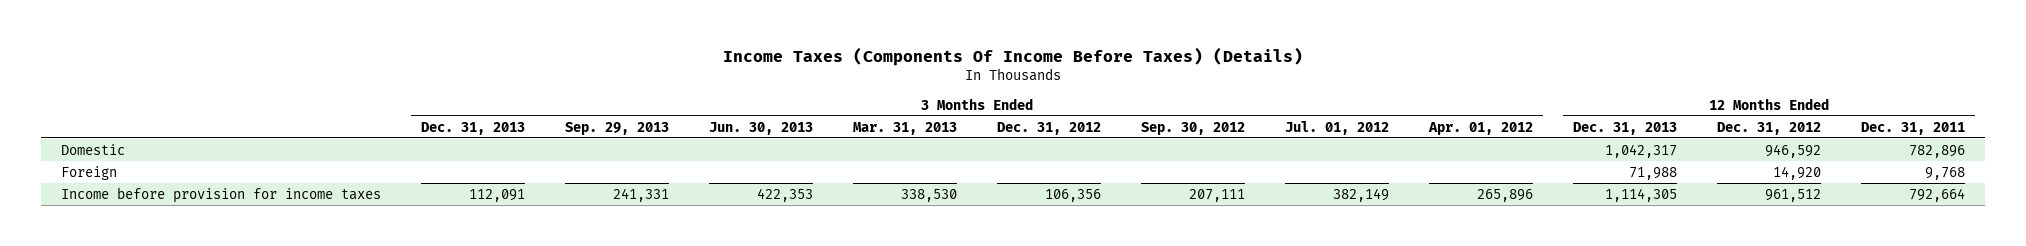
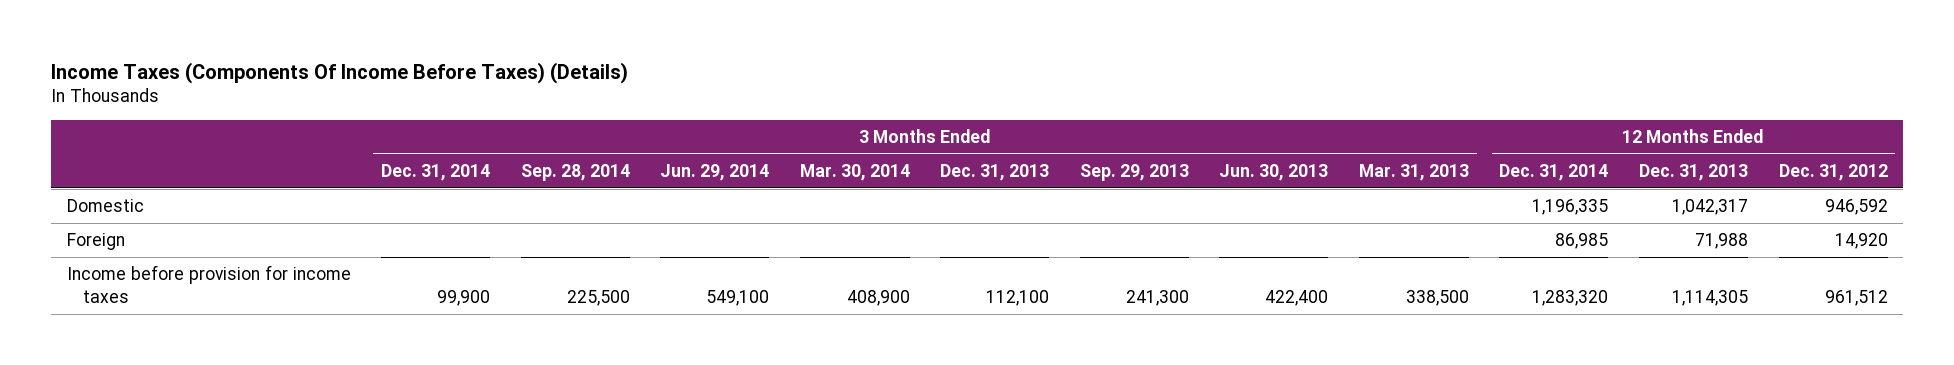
[996,121,1101,135] Dec. 31, 2012 -> none
[1141,121,1246,135] Sep. 30, 2012 -> none
[1285,120,1390,135] Jul. 01, 2012 -> none
[1428,121,1534,135] Apr. 01, 2012 -> none
[1861,121,1966,135] Dec. 31, 2011 -> none
none -> [381,164,491,182] Dec. 31, 2014
none -> [520,164,630,182] Sep. 28, 2014
none -> [660,164,770,182] Jun. 29, 2014
none -> [799,164,910,182] Mar. 30, 2014
none -> [1499,164,1609,182] Dec. 31, 2014
[468,188,525,202] 112,091 -> [986,289,1050,306] 112,100
[612,187,669,202] 241,331 -> [1125,289,1189,306] 241,300
[756,187,813,202] 422,353 -> [1265,289,1329,306] 422,400
[900,188,957,202] 338,530 -> [1405,289,1469,306] 338,500

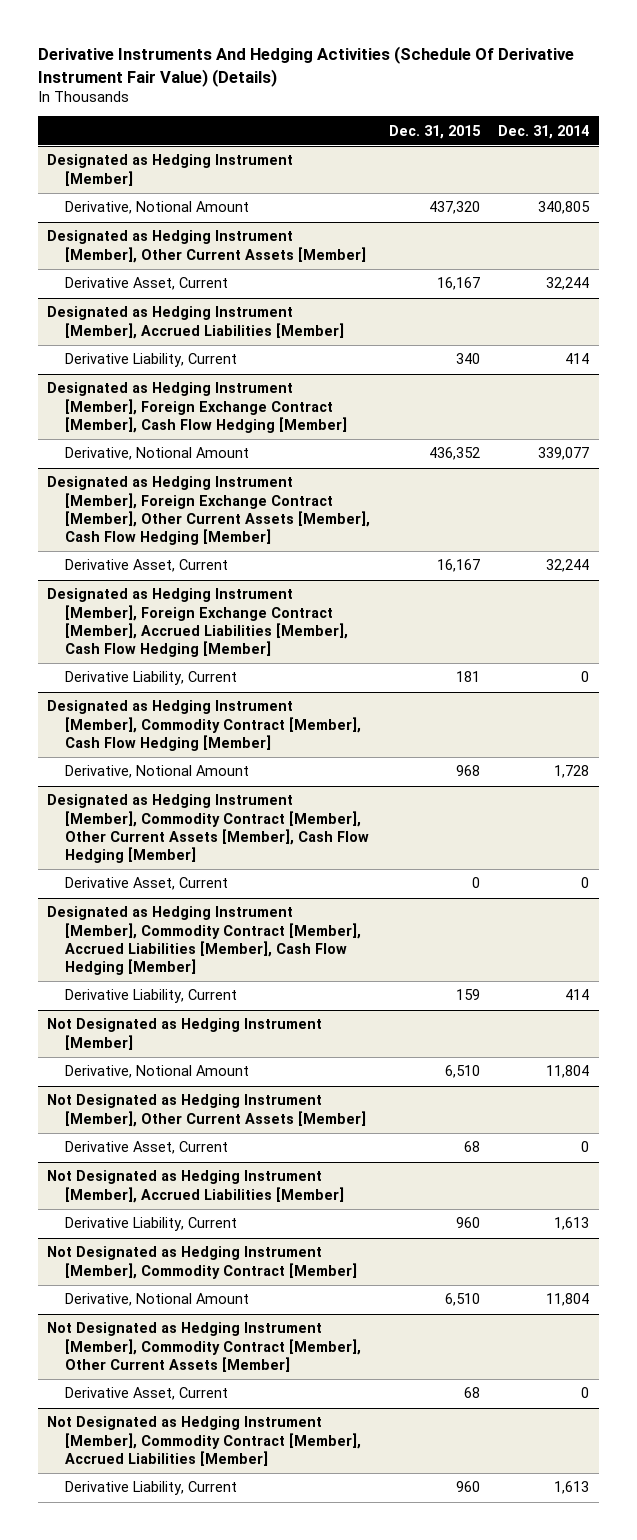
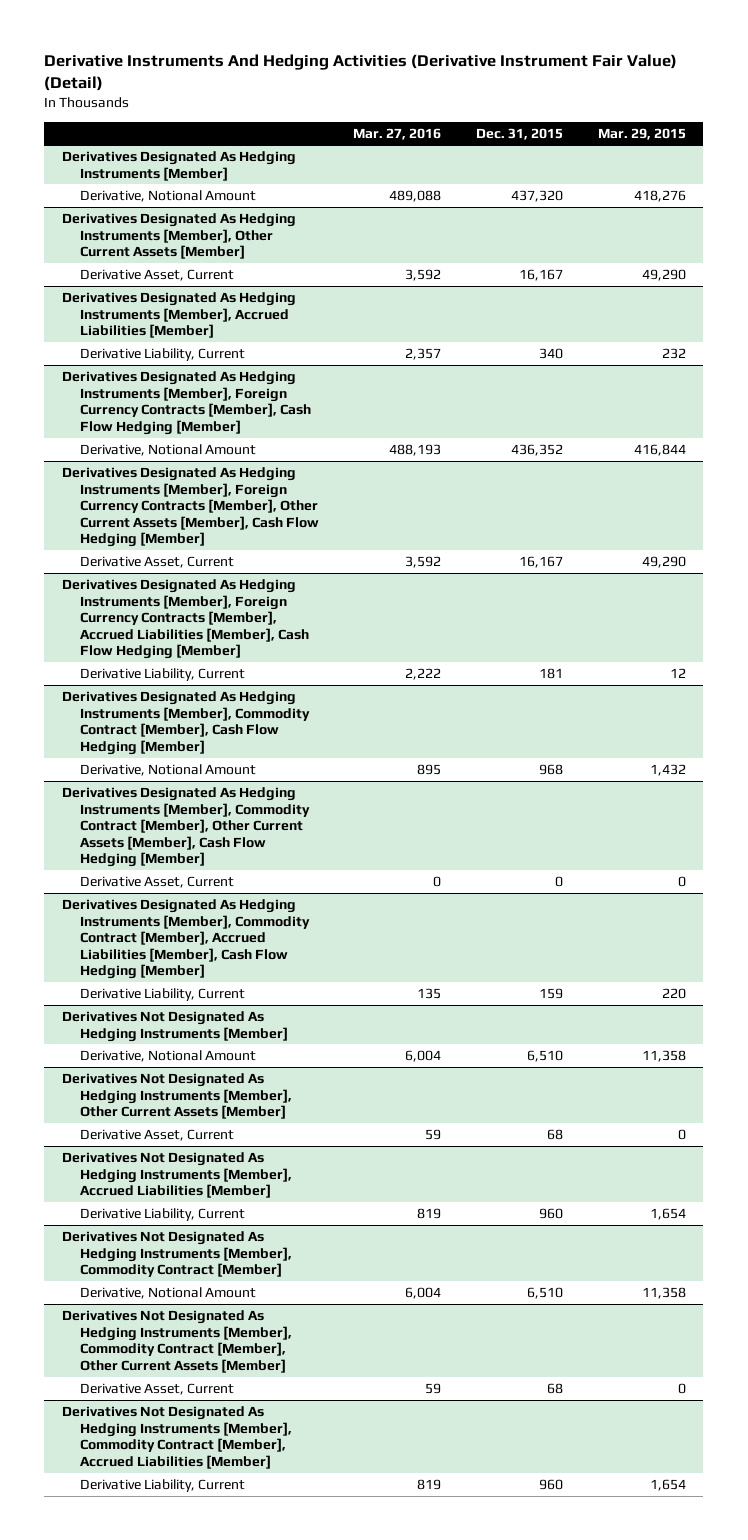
[37,46,574,87] Derivative Instruments And Hedging Activities (Schedule Of Derivative Instrument Fair Value) (Details) -> [44,54,678,92] Derivative Instruments And Hedging Activities (Derivative Instrument Fair Value) (Detail)
[498,124,590,139] Dec. 31, 2014 -> none
none -> [353,127,442,140] Mar. 27, 2016
none -> [597,127,686,140] Mar. 29, 2015
[47,154,294,186] Designated as Hedging Instrument [Member] -> [61,151,296,181] Derivatives Designated As Hedging Instruments [Member]
[47,230,366,263] Designated as Hedging Instrument [Member], Other Current Assets [Member] -> [61,213,296,260] Derivatives Designated As Hedging Instruments [Member], Other Current Assets [Member]
[47,306,344,339] Designated as Hedging Instrument [Member], Accrued Liabilities [Member] -> [61,292,296,339] Derivatives Designated As Hedging Instruments [Member], Accrued Liabilities [Member]
[47,382,347,433] Designated as Hedging Instrument [Member], Foreign Exchange Contract [Member], Cash Flow Hedging [Member] -> [61,371,311,435] Derivatives Designated As Hedging Instruments [Member], Foreign Currency Contracts [Member], Cash Flow Hedging [Member]
[47,476,370,546] Designated as Hedging Instrument [Member], Foreign Exchange Contract [Member], Other Current Assets [Member], Cash Flow Hedging [Member] -> [61,467,319,548] Derivatives Designated As Hedging Instruments [Member], Foreign Currency Contracts [Member], Other Current Assets [Member], Cash Flow Hedging [Member]
[47,588,348,658] Designated as Hedging Instrument [Member], Foreign Exchange Contract [Member], Accrued Liabilities [Member], Cash Flow Hedging [Member] -> [61,579,309,660] Derivatives Designated As Hedging Instruments [Member], Foreign Currency Contracts [Member], Accrued Liabilities [Member], Cash Flow Hedging [Member]
[47,700,361,751] Designated as Hedging Instrument [Member], Commodity Contract [Member], Cash Flow Hedging [Member] -> [61,691,310,755] Derivatives Designated As Hedging Instruments [Member], Commodity Contract [Member], Cash Flow Hedging [Member]
[47,794,369,864] Designated as Hedging Instrument [Member], Commodity Contract [Member], Other Current Assets [Member], Cash Flow Hedging [Member] -> [61,787,310,868] Derivatives Designated As Hedging Instruments [Member], Commodity Contract [Member], Other Current Assets [Member], Cash Flow Hedging [Member]
[47,906,361,976] Designated as Hedging Instrument [Member], Commodity Contract [Member], Accrued Liabilities [Member], Cash Flow Hedging [Member] -> [61,899,310,980] Derivatives Designated As Hedging Instruments [Member], Commodity Contract [Member], Accrued Liabilities [Member], Cash Flow Hedging [Member]
[47,1018,323,1050] Not Designated as Hedging Instrument [Member] -> [61,1011,288,1042] Derivatives Not Designated As Hedging Instruments [Member]
[47,1094,366,1127] Not Designated as Hedging Instrument [Member], Other Current Assets [Member] -> [61,1073,292,1120] Derivatives Not Designated As Hedging Instruments [Member], Other Current Assets [Member]
[47,1170,344,1203] Not Designated as Hedging Instrument [Member], Accrued Liabilities [Member] -> [61,1152,292,1199] Derivatives Not Designated As Hedging Instruments [Member], Accrued Liabilities [Member]
[47,1246,357,1279] Not Designated as Hedging Instrument [Member], Commodity Contract [Member] -> [61,1231,292,1278] Derivatives Not Designated As Hedging Instruments [Member], Commodity Contract [Member]
[47,1322,361,1372] Not Designated as Hedging Instrument [Member], Commodity Contract [Member], Other Current Assets [Member] -> [61,1310,292,1373] Derivatives Not Designated As Hedging Instruments [Member], Commodity Contract [Member], Other Current Assets [Member]
[47,1416,361,1466] Not Designated as Hedging Instrument [Member], Commodity Contract [Member], Accrued Liabilities [Member] -> [61,1406,292,1469] Derivatives Not Designated As Hedging Instruments [Member], Commodity Contract [Member], Accrued Liabilities [Member]

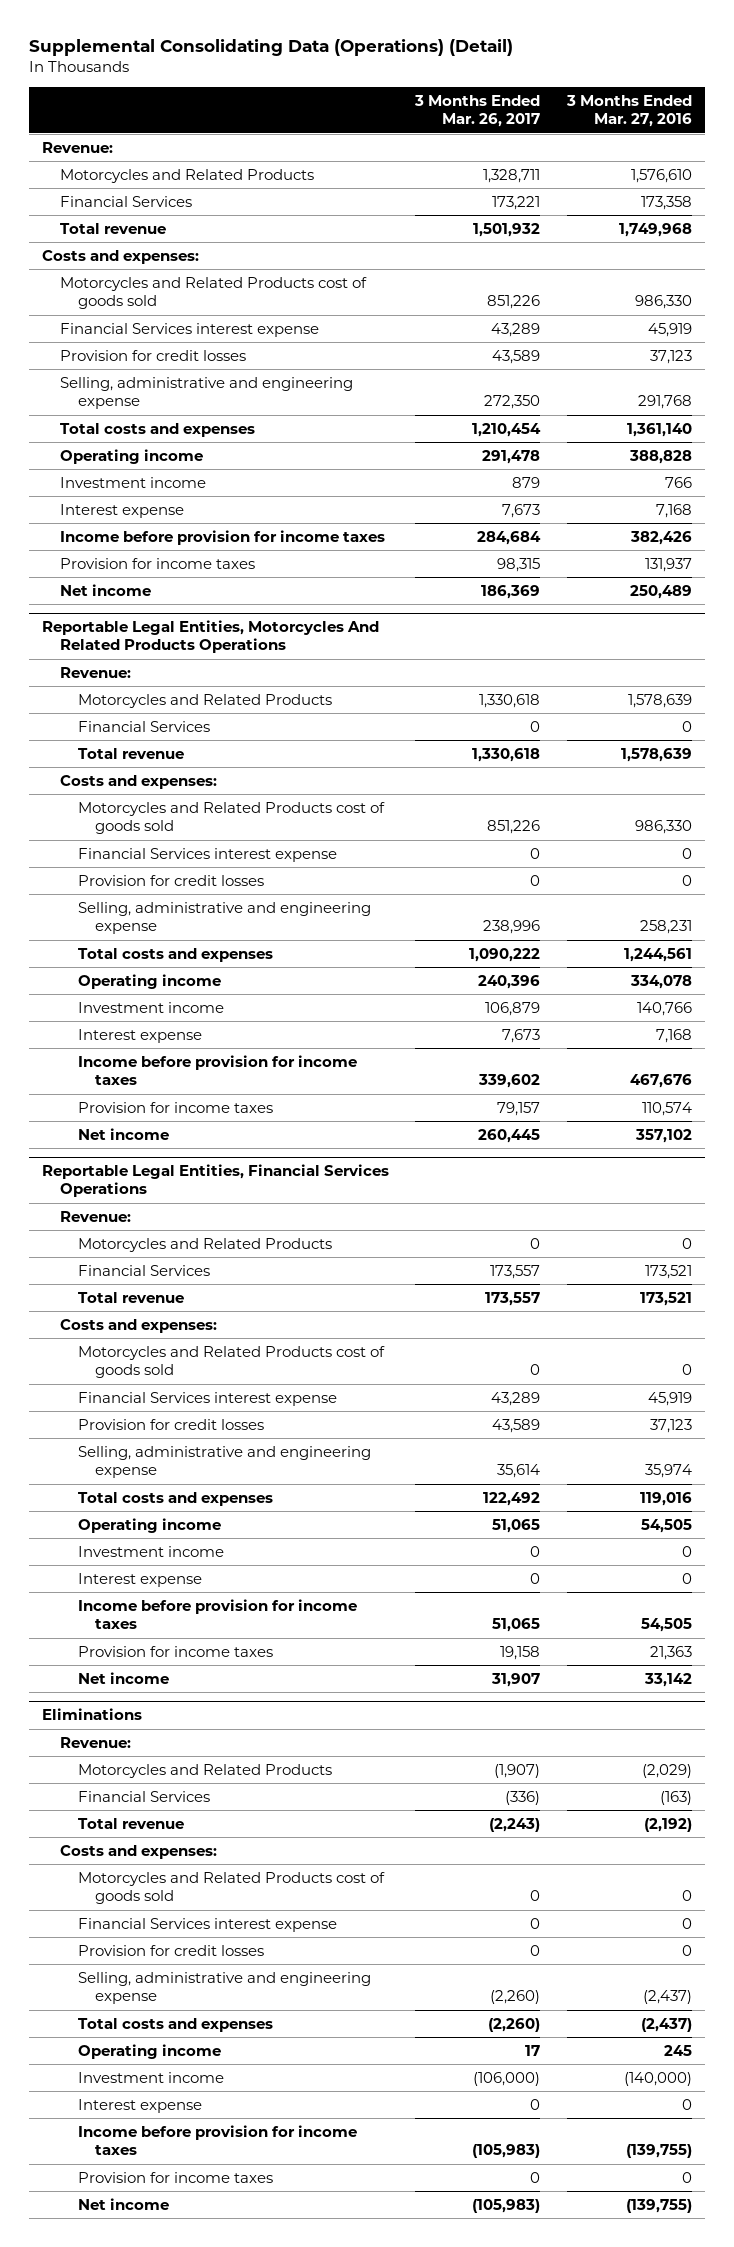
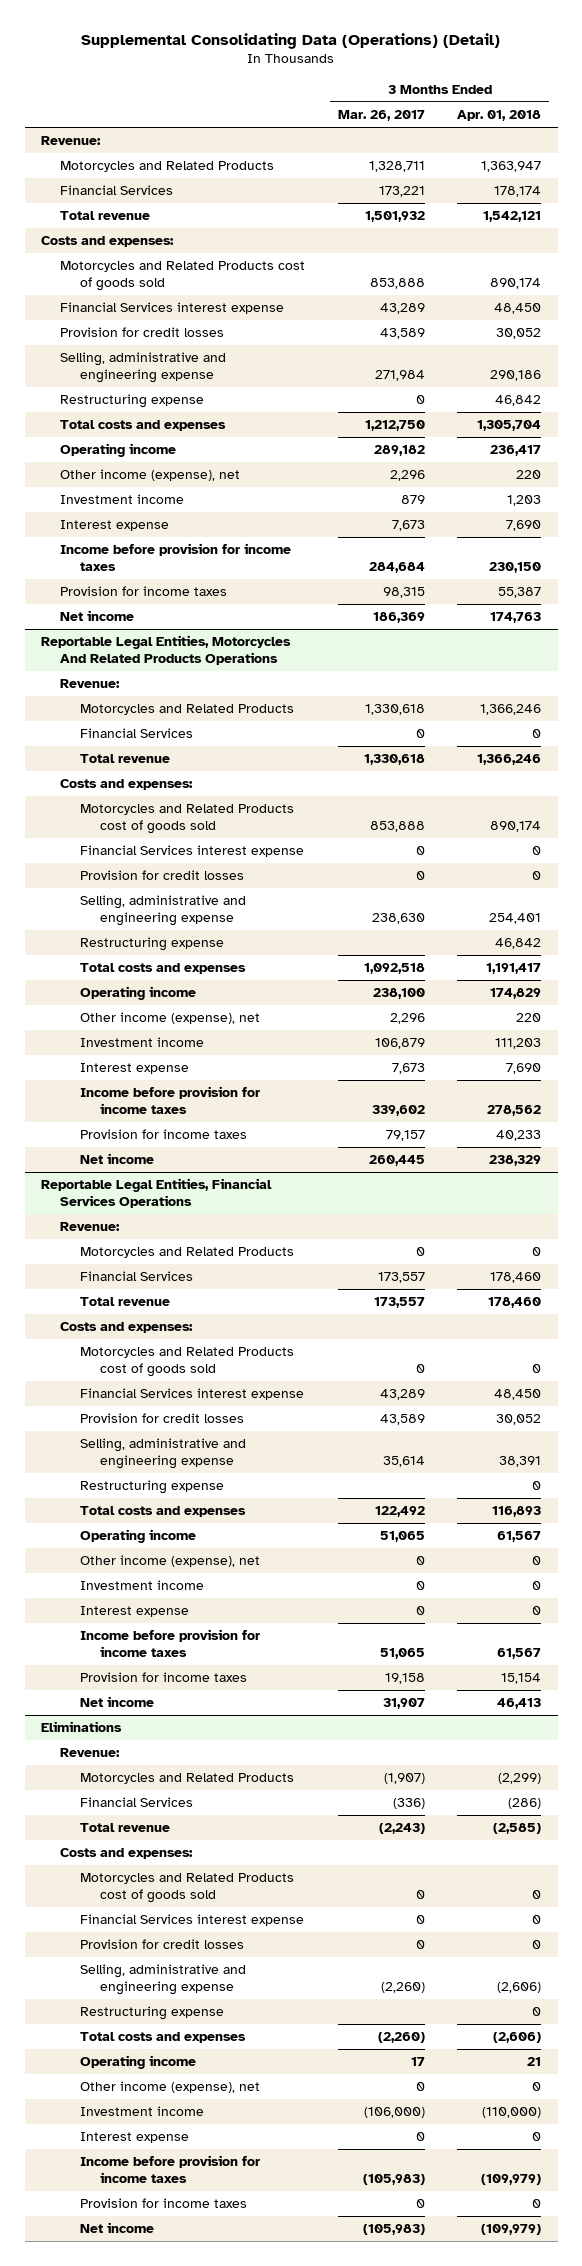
[565,94,692,128] 3 Months Ended Mar. 27, 2016 -> none
none -> [457,110,542,122] Apr. 01, 2018
[487,295,541,310] 851,226 -> [369,278,425,290] 853,888
[484,395,541,410] 272,350 -> [374,370,425,382] 271,984
none -> [60,394,205,409] Restructuring expense
[472,422,542,437] 1,210,454 -> [364,420,425,432] 1,212,750
[482,449,541,464] 291,478 -> [373,445,425,457] 289,182
none -> [60,469,241,482] Other income (expense), net
[487,820,541,835] 851,226 -> [369,821,425,833] 853,888
[483,920,541,935] 238,996 -> [371,913,425,925] 238,630
none -> [80,937,225,952] Restructuring expense
[469,947,541,962] 1,090,222 -> [363,963,425,975] 1,092,518
[478,974,541,989] 240,396 -> [372,988,425,1000] 238,100
none -> [80,1012,261,1025] Other income (expense), net
none -> [80,1480,225,1495] Restructuring expense
none -> [80,1555,261,1568] Other income (expense), net
none -> [80,2006,225,2021] Restructuring expense
none -> [80,2081,261,2094] Other income (expense), net

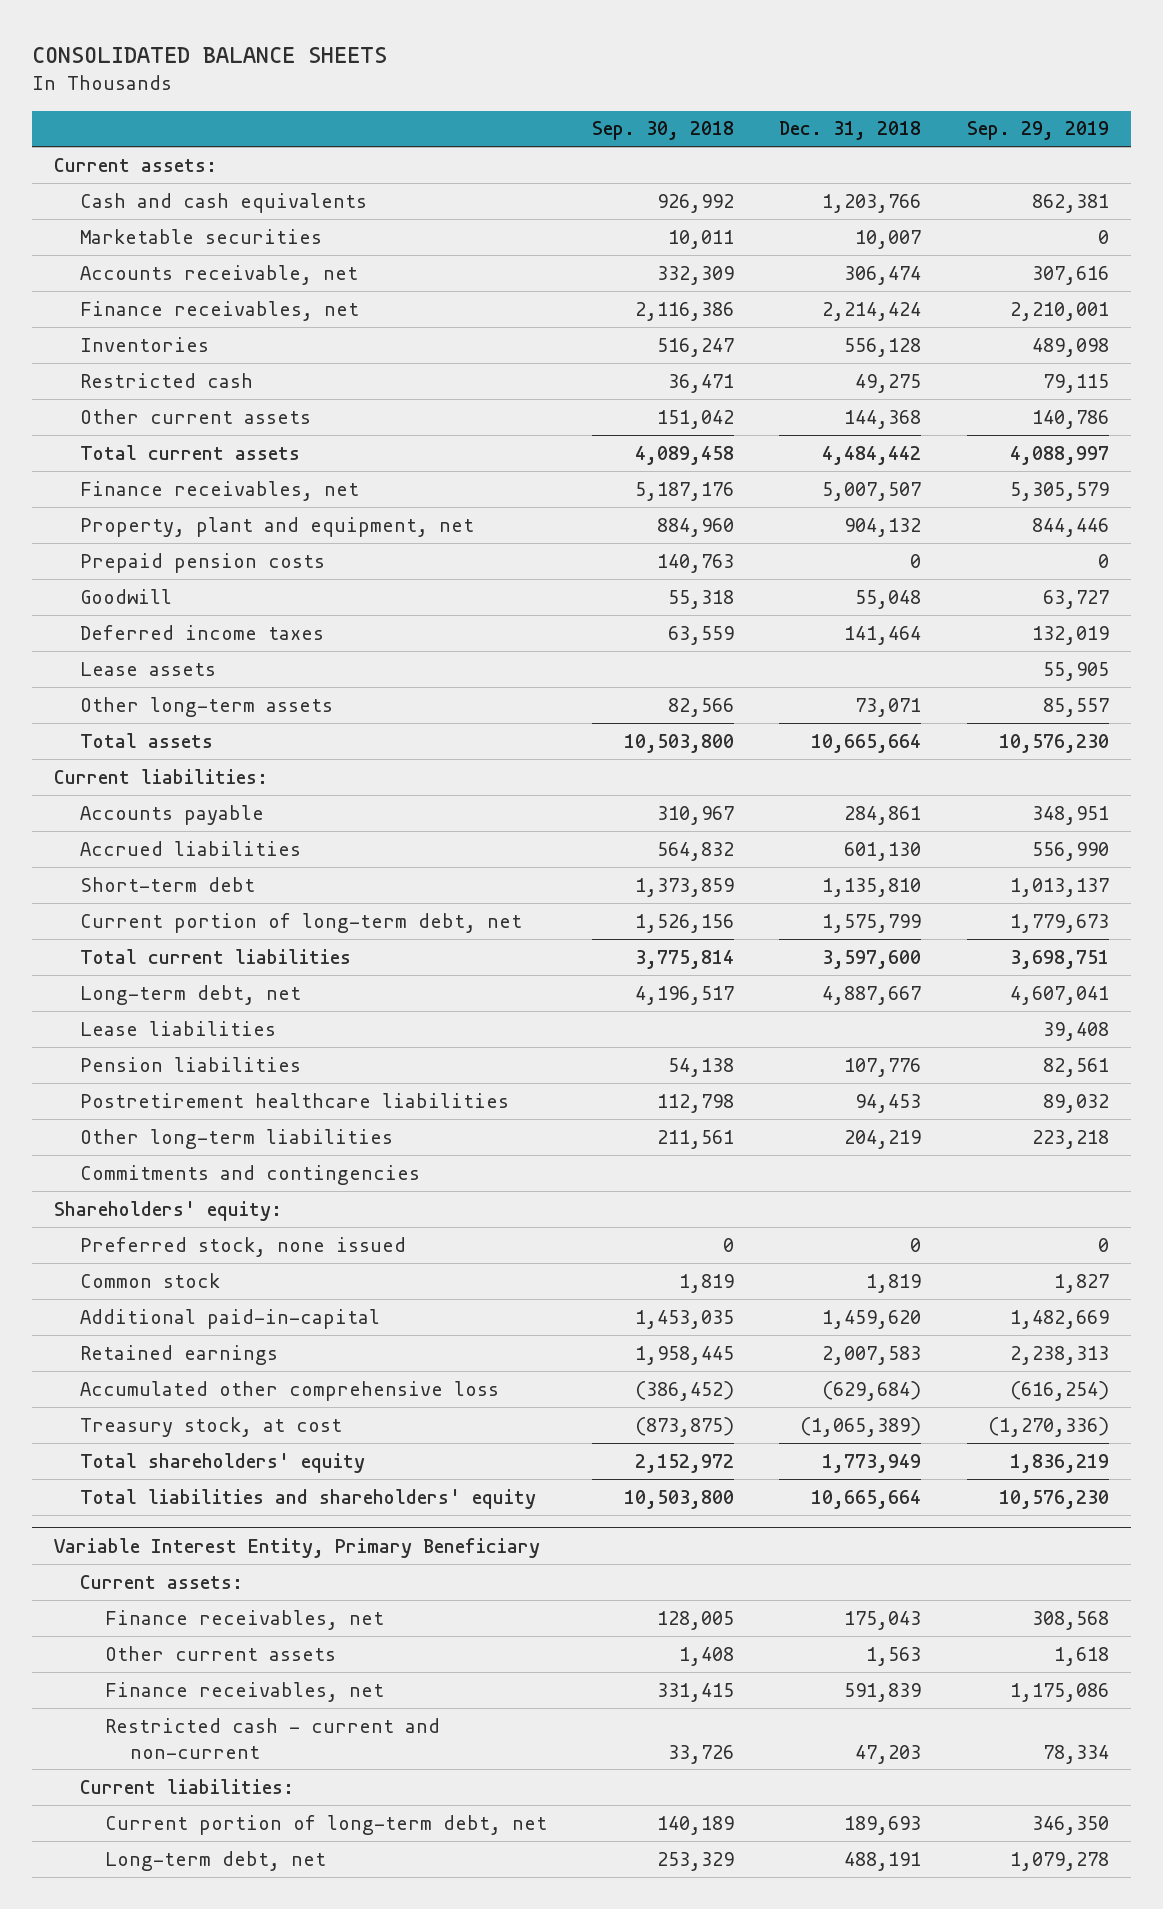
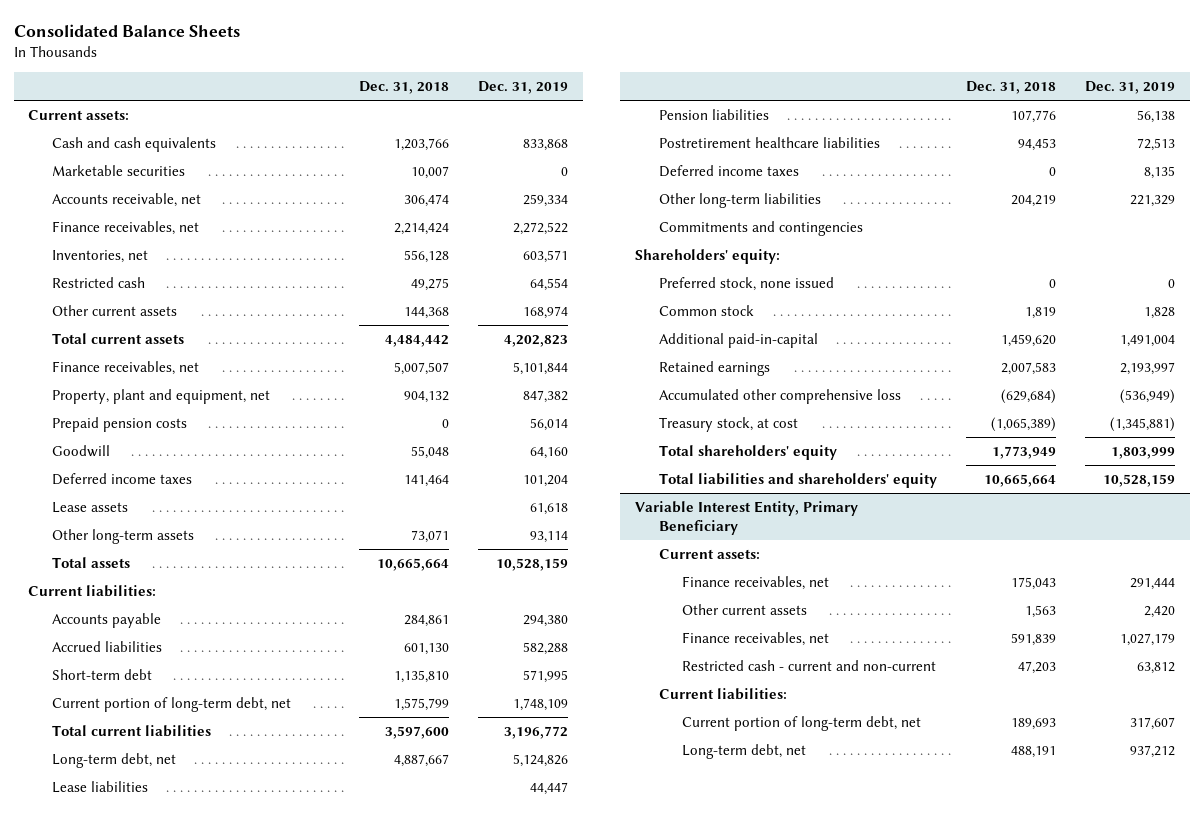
[31,47,387,64] CONSOLIDATED BALANCE SHEETS -> [13,24,240,38] Consolidated Balance Sheets
[592,121,735,141] Sep. 30, 2018 -> none
[966,121,1109,141] Sep. 29, 2019 -> none
none -> [478,81,569,95] Dec. 31, 2019
[79,336,209,352] Inventories -> [51,249,148,263] Inventories, net
none -> [658,164,799,177] Deferred income taxes

